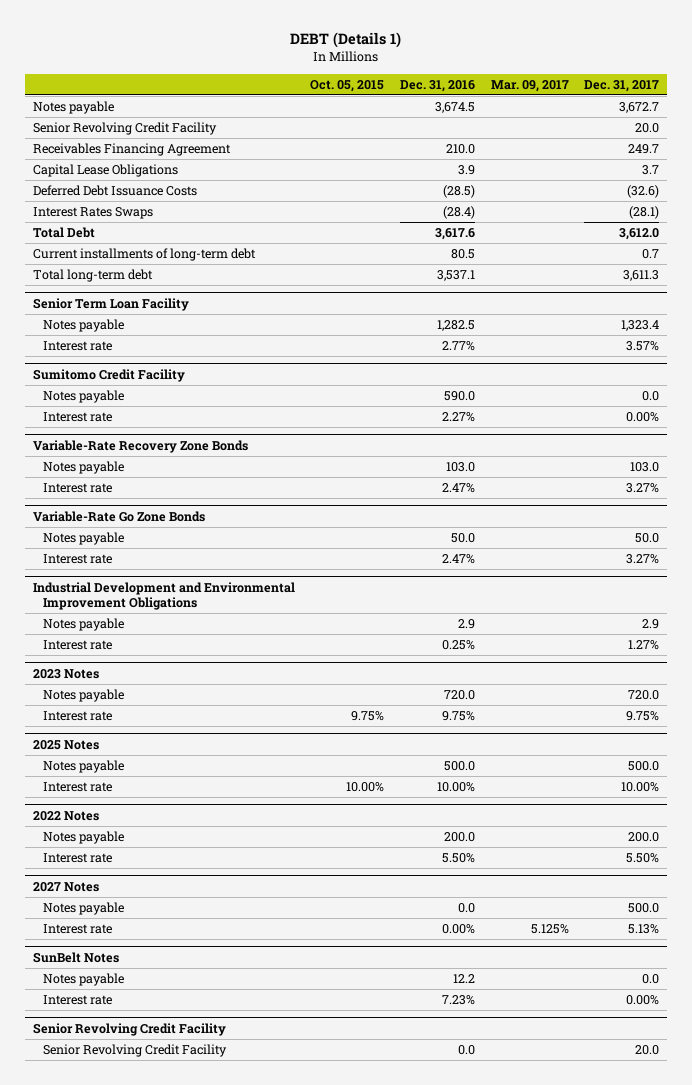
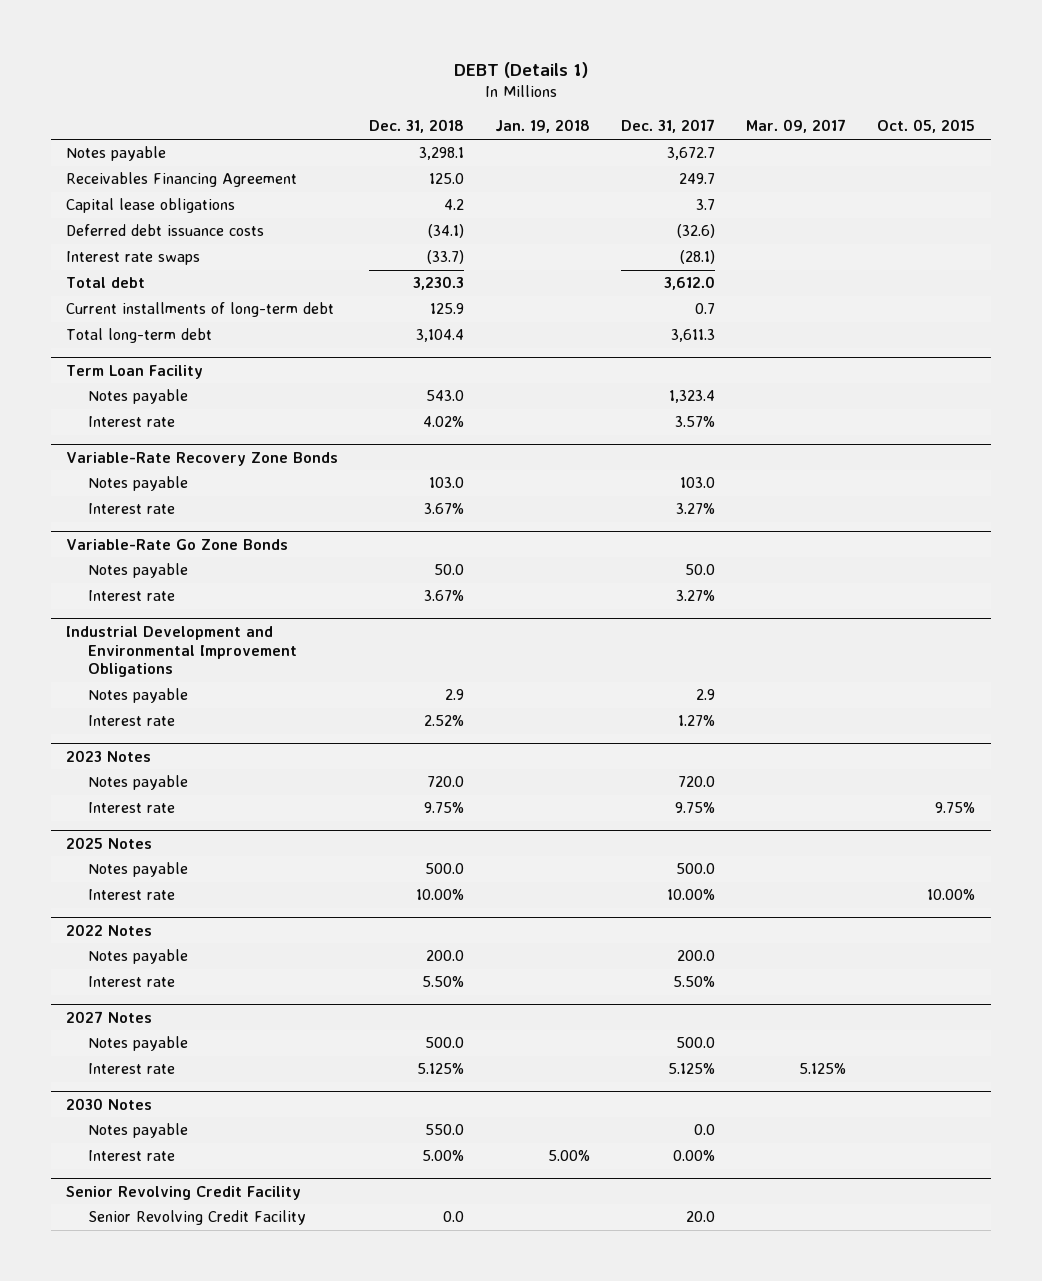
[400,79,476,92] Dec. 31, 2016 -> none
none -> [369,119,465,134] Dec. 31, 2018
none -> [495,119,591,134] Jan. 19, 2018
[32,122,217,136] Senior Revolving Credit Facility -> none
[32,164,178,178] Capital Lease Obligations -> [66,198,236,214] Capital lease obligations
[32,185,197,197] Deferred Debt Issuance Costs -> [66,224,265,237] Deferred debt issuance costs
[32,207,153,220] Interest Rates Swaps -> [66,251,201,266] Interest rate swaps
[32,227,95,239] Total Debt -> [66,277,146,289] Total debt
[32,297,189,311] Senior Term Loan Facility -> [66,364,204,379] Term Loan Facility
[32,368,185,382] Sumitomo Credit Facility -> none
[42,390,124,404] Notes payable -> none
[42,412,112,423] Interest rate -> none
[32,951,119,963] SunBelt Notes -> none
[628,924,660,935] 5.13% -> [668,1063,716,1075] 5.125%
none -> [66,1097,153,1110] 2030 Notes

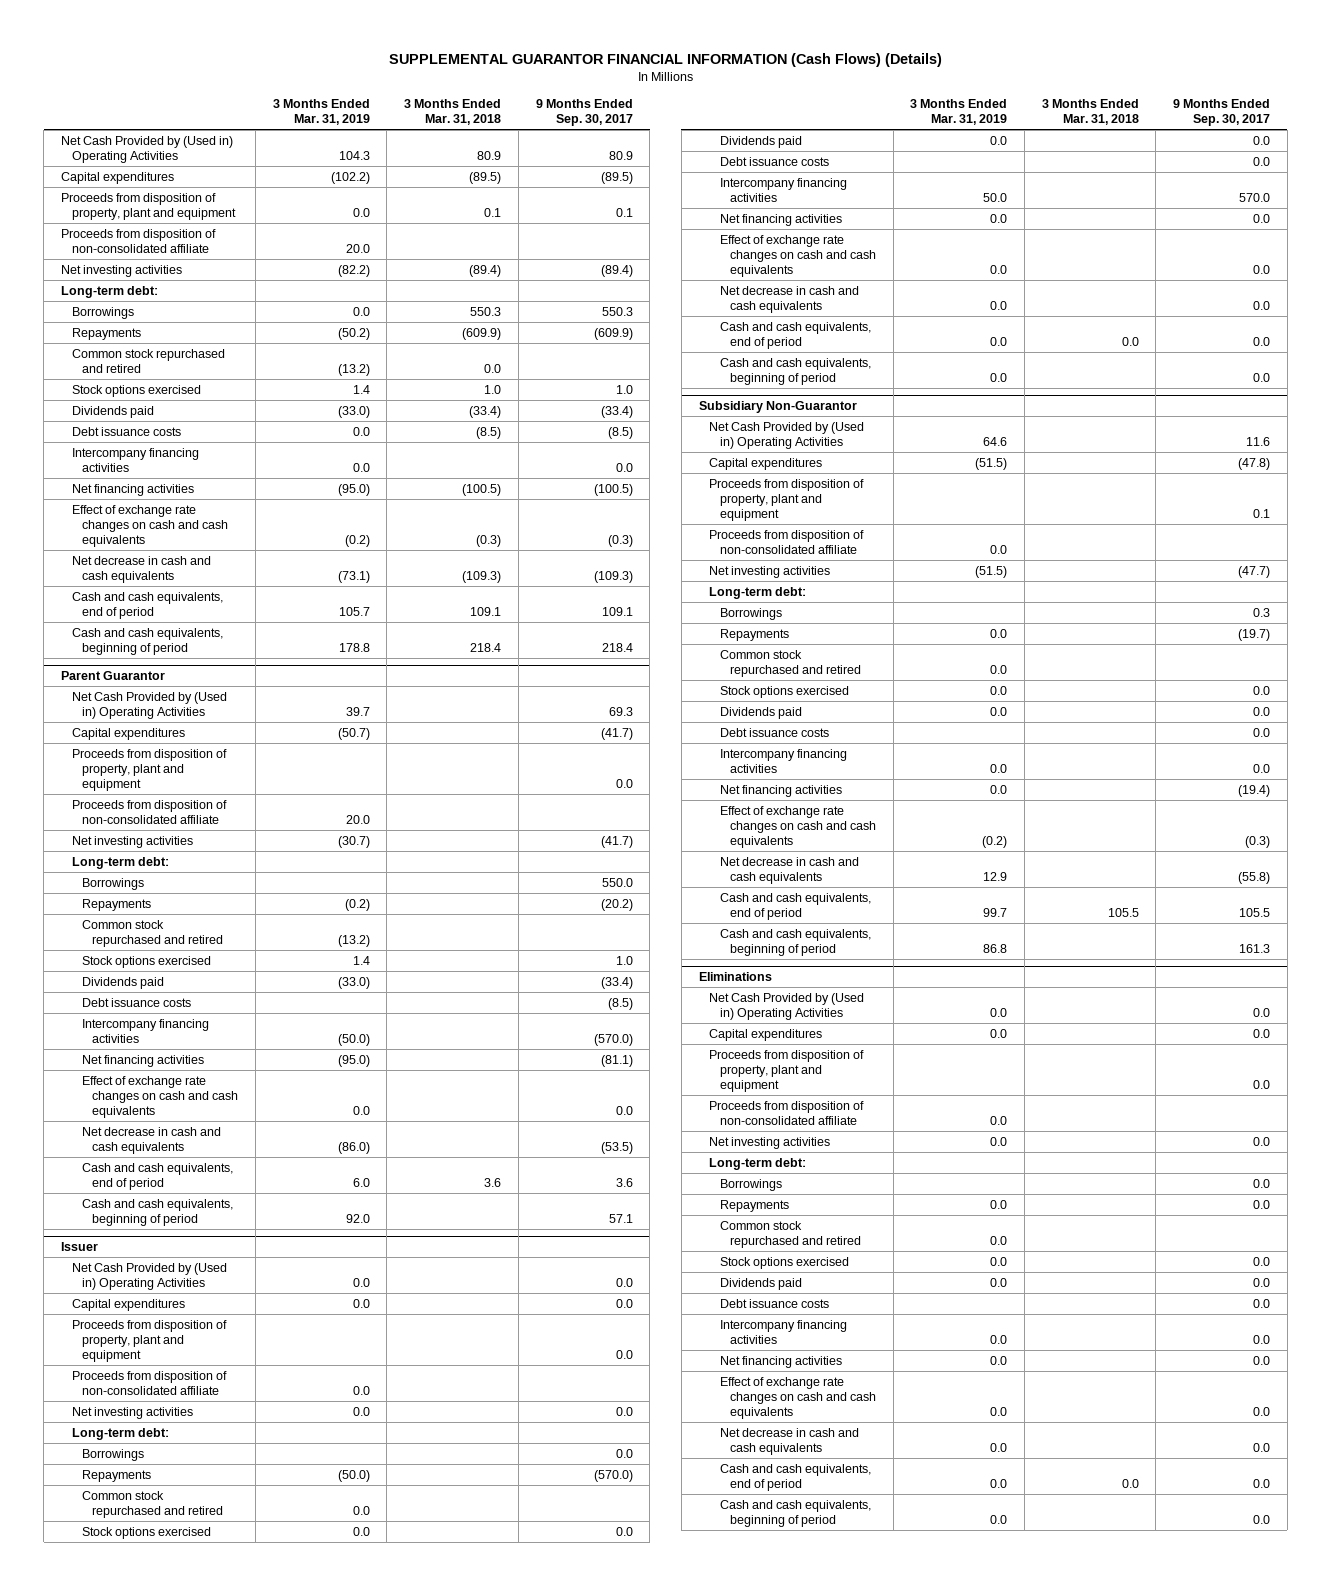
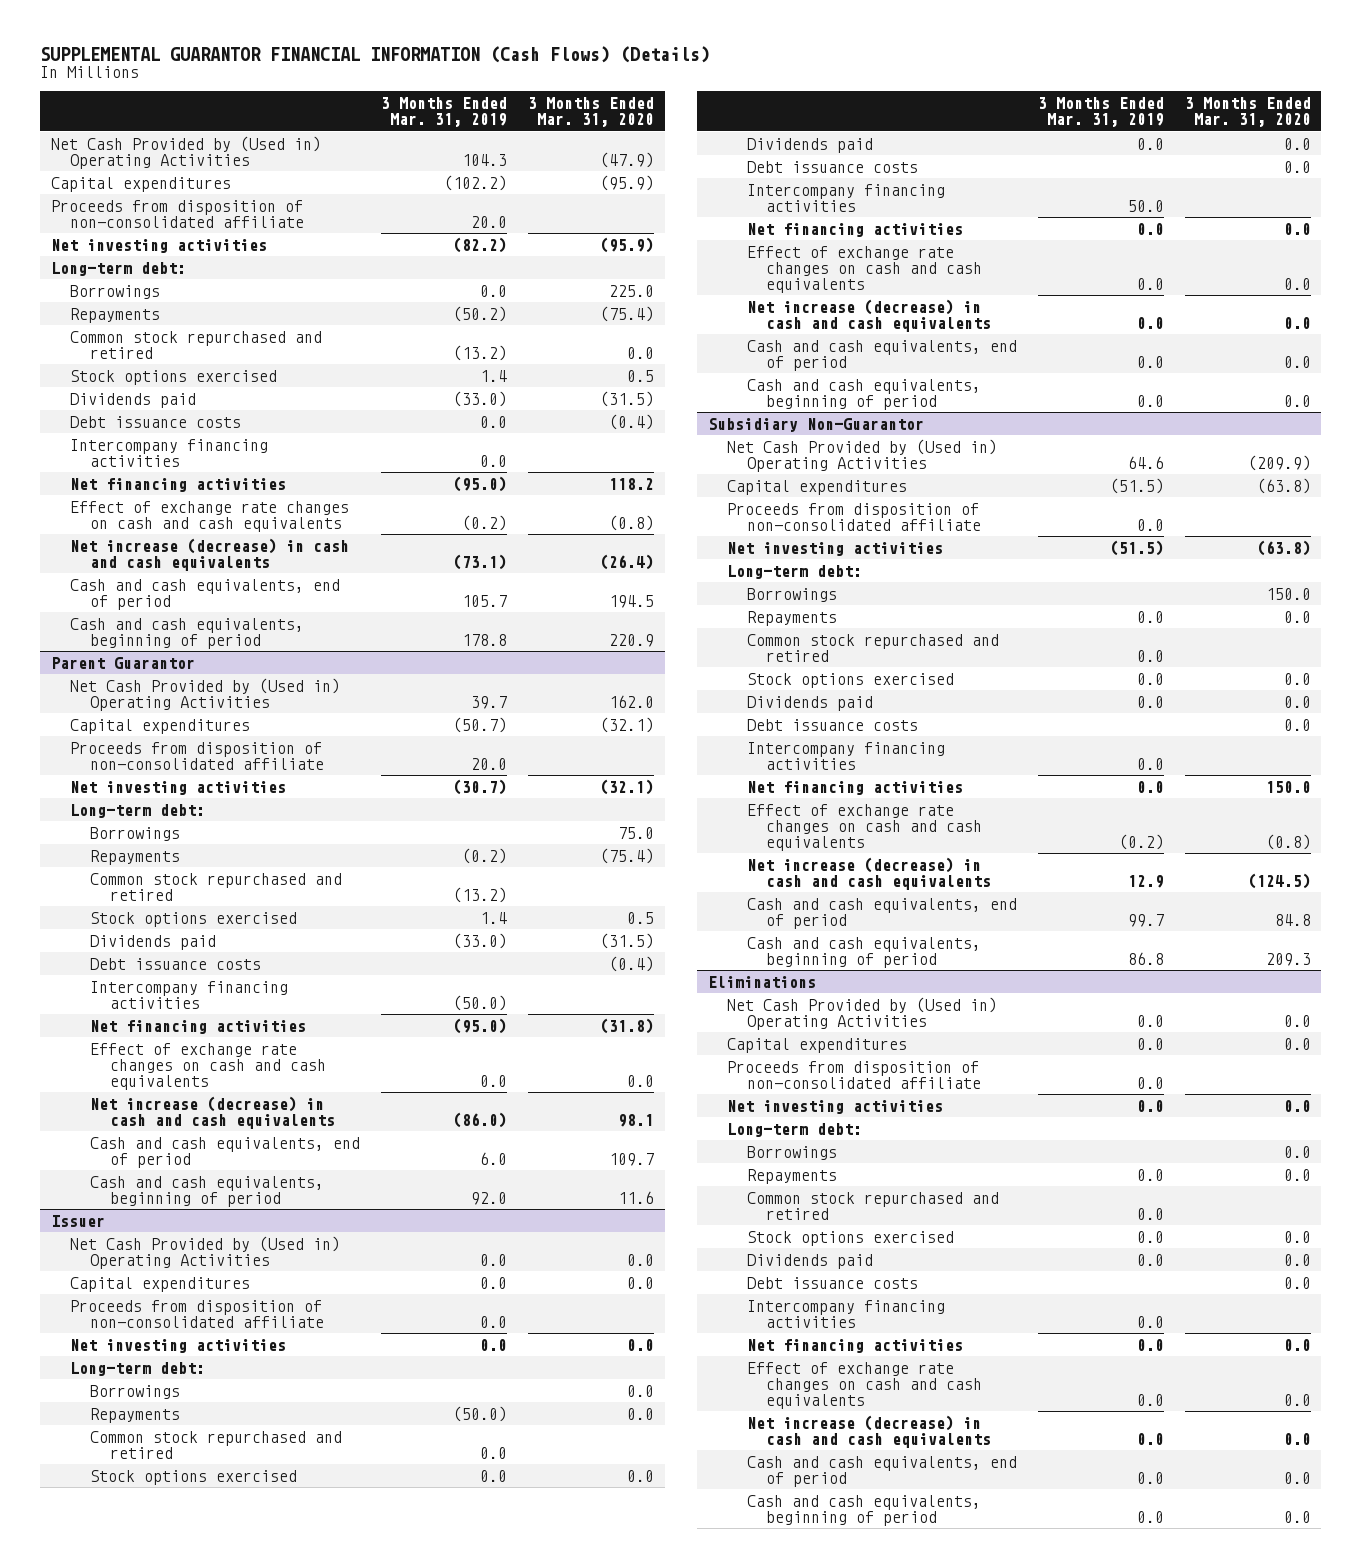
[404,99,502,126] 3 Months Ended Mar. 31, 2018 -> none
[535,99,633,127] 9 Months Ended Sep. 30, 2017 -> none
none -> [528,97,655,128] 3 Months Ended Mar. 31, 2020
[61,192,236,220] Proceeds from disposition of property, plant and equipment -> none
[71,555,211,583] Net decrease in cash and cash equivalents -> [70,537,350,571] Net increase (decrease) in cash and cash equivalents
[71,748,227,791] Proceeds from disposition of property, plant and equipment -> none
[82,1126,222,1154] Net decrease in cash and cash equivalents -> [90,1095,335,1129] Net increase (decrease) in cash and cash equivalents
[71,1319,227,1362] Proceeds from disposition of property, plant and equipment -> none
[719,285,859,313] Net decrease in cash and cash equivalents -> [746,298,992,332] Net increase (decrease) in cash and cash equivalents
[709,478,865,521] Proceeds from disposition of property, plant and equipment -> none
[719,856,859,884] Net decrease in cash and cash equivalents -> [746,856,992,890] Net increase (decrease) in cash and cash equivalents
[709,1049,865,1092] Proceeds from disposition of property, plant and equipment -> none
[719,1427,859,1455] Net decrease in cash and cash equivalents -> [746,1414,992,1448] Net increase (decrease) in cash and cash equivalents

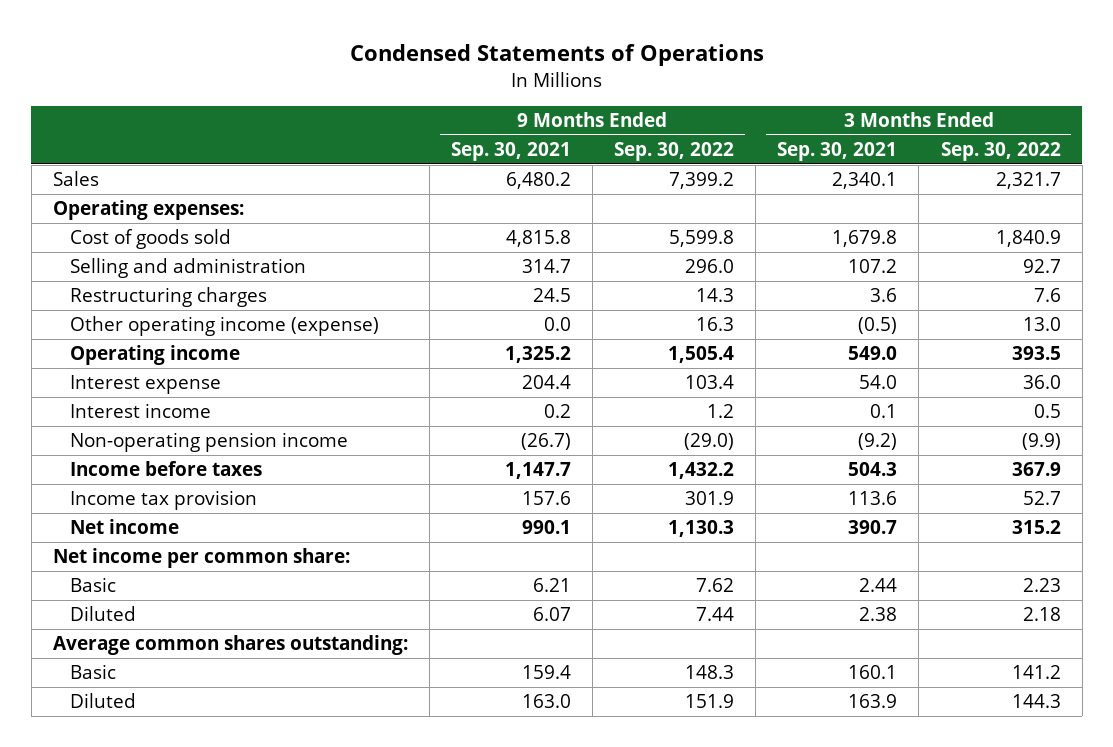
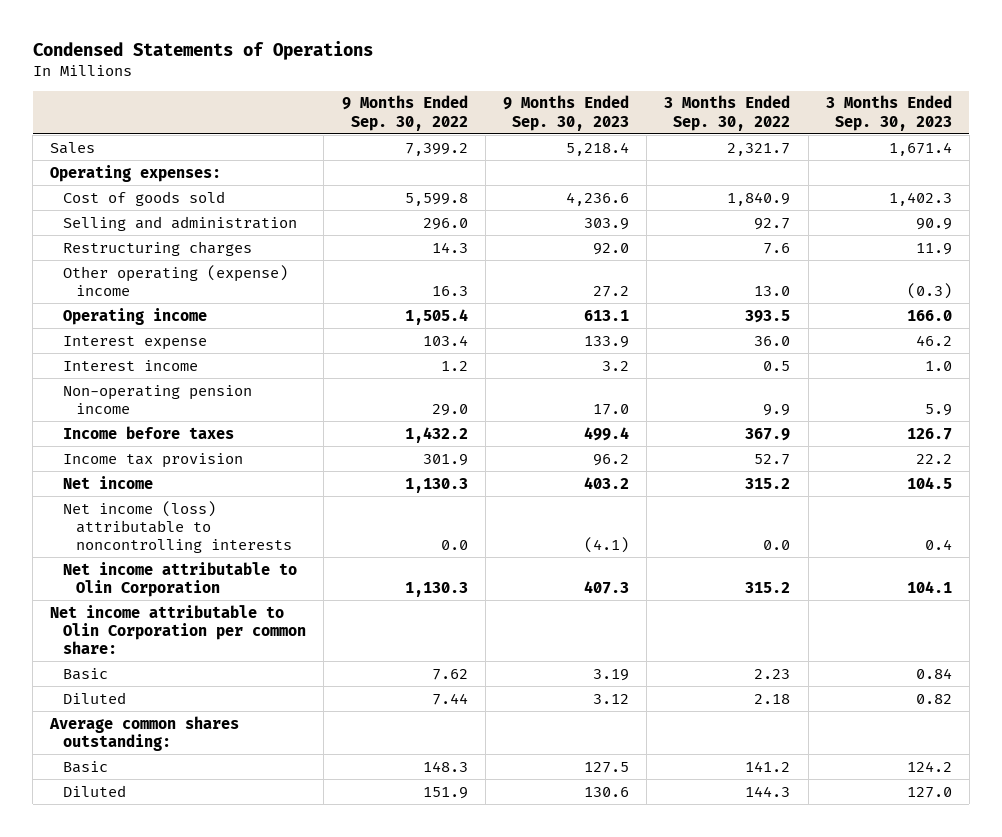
[450,142,571,162] Sep. 30, 2021 -> none
[777,142,898,162] Sep. 30, 2021 -> none
none -> [503,95,630,131] 9 Months Ended Sep. 30, 2023
none -> [825,95,952,131] 3 Months Ended Sep. 30, 2023
[70,316,380,337] Other operating income (expense) -> [63,264,289,296] Other operating (expense) income
[684,433,735,451] (29.0) -> [431,403,468,416] 29.0
[1021,433,1061,451] (9.9) -> [763,403,791,416] 9.9
none -> [63,500,293,554] Net income (loss) attributable to noncontrolling interests
none -> [63,561,298,597] Net income attributable to Olin Corporation
[52,548,350,569] Net income per common share: -> [50,604,307,655] Net income attributable to Olin Corporation per common share:

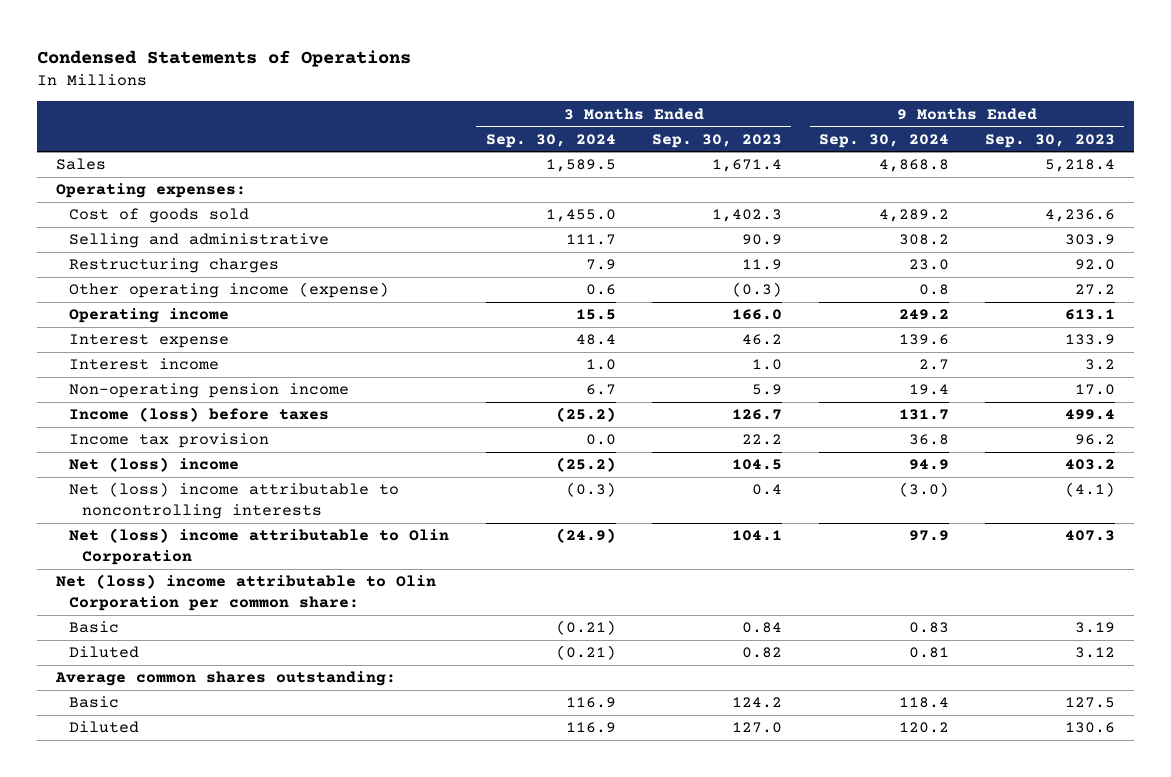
[341,95,468,131] 9 Months Ended Sep. 30, 2022 -> none
[664,95,791,131] 3 Months Ended Sep. 30, 2022 -> none
none -> [485,133,616,148] Sep. 30, 2024
none -> [818,133,949,148] Sep. 30, 2024
[63,215,298,231] Selling and administration -> [69,233,330,249] Selling and administrative
[63,264,289,296] Other operating (expense) income -> [69,282,390,299] Other operating income (expense)
[63,425,235,439] Income before taxes -> [69,407,330,423] Income (loss) before taxes
[63,475,154,489] Net income -> [69,457,240,473] Net (loss) income
[63,500,293,554] Net income (loss) attributable to noncontrolling interests -> [69,482,400,519] Net (loss) income attributable to noncontrolling interests
[63,561,298,597] Net income attributable to Olin Corporation -> [69,528,450,565] Net (loss) income attributable to Olin Corporation
[50,604,307,655] Net income attributable to Olin Corporation per common share: -> [55,574,436,611] Net (loss) income attributable to Olin Corporation per common share:

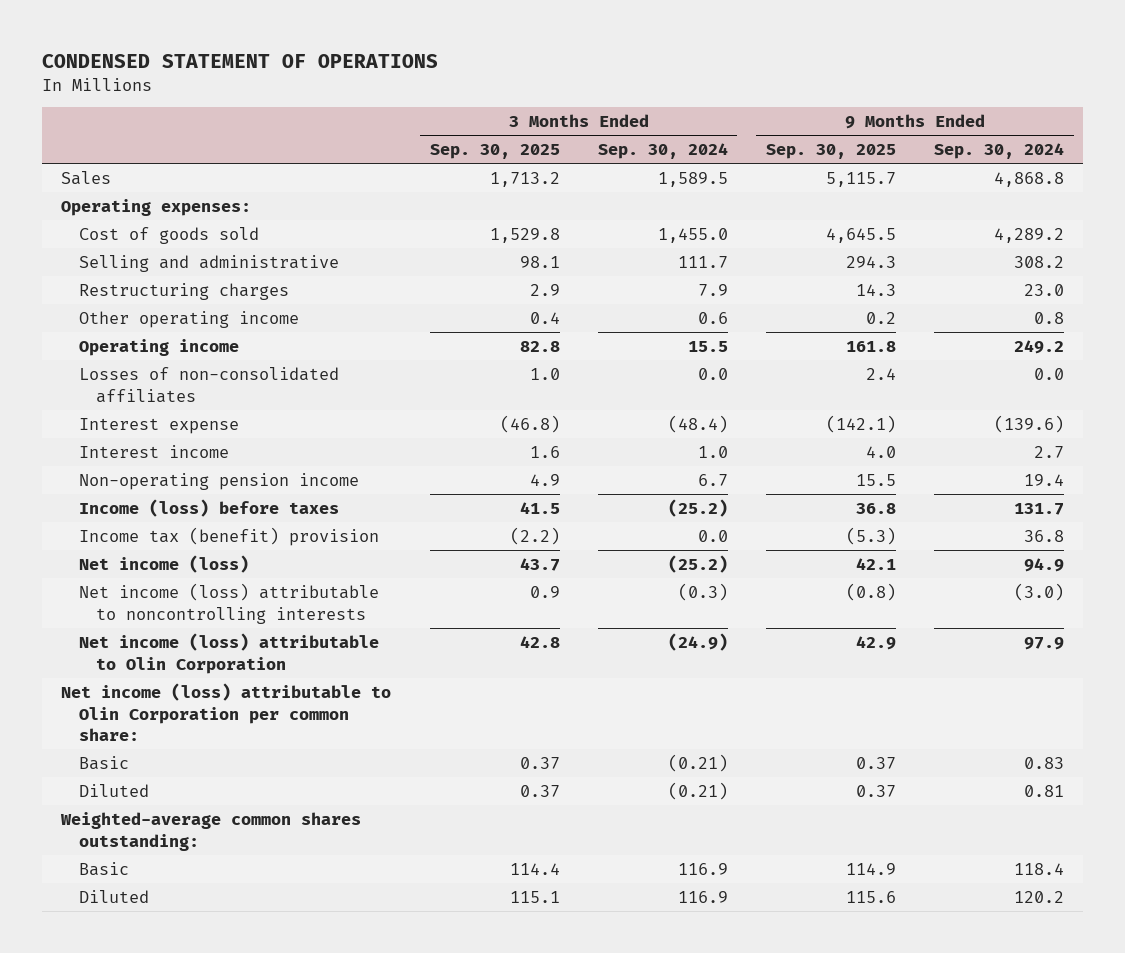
[37,49,412,67] Condensed Statements of Operations -> [42,54,439,69] CONDENSED STATEMENT OF OPERATIONS
[652,133,783,148] Sep. 30, 2023 -> none
[985,133,1116,148] Sep. 30, 2023 -> none
none -> [429,144,560,160] Sep. 30, 2025
none -> [765,144,896,160] Sep. 30, 2025
[69,282,390,299] Other operating income (expense) -> [78,310,299,328] Other operating income
none -> [78,366,339,403] Losses of non-consolidated affiliates
[575,334,616,346] 48.4 -> [667,414,728,433] (48.4)
[898,334,949,346] 139.6 -> [994,414,1065,433] (139.6)
[69,433,270,449] Income tax provision -> [78,526,379,546] Income tax (benefit) provision
[69,457,240,473] Net (loss) income -> [78,554,249,573] Net income (loss)
[69,482,400,519] Net (loss) income attributable to noncontrolling interests -> [78,582,379,624] Net income (loss) attributable to noncontrolling interests
[69,528,450,565] Net (loss) income attributable to Olin Corporation -> [78,632,379,674] Net income (loss) attributable to Olin Corporation
[55,574,436,611] Net (loss) income attributable to Olin Corporation per common share: -> [61,682,392,742] Net income (loss) attributable to Olin Corporation per common share:
[54,671,396,687] Average common shares outstanding: -> [60,811,362,851] Weighted-average common shares outstanding:

